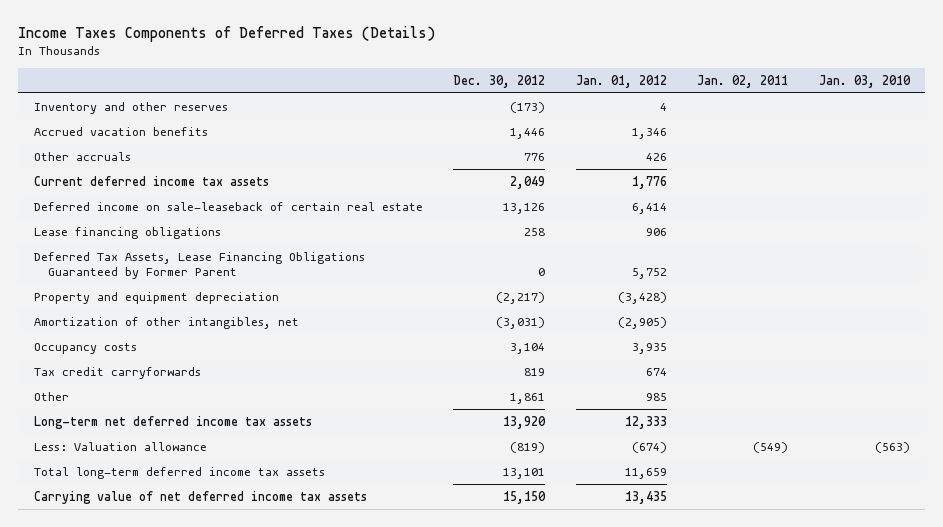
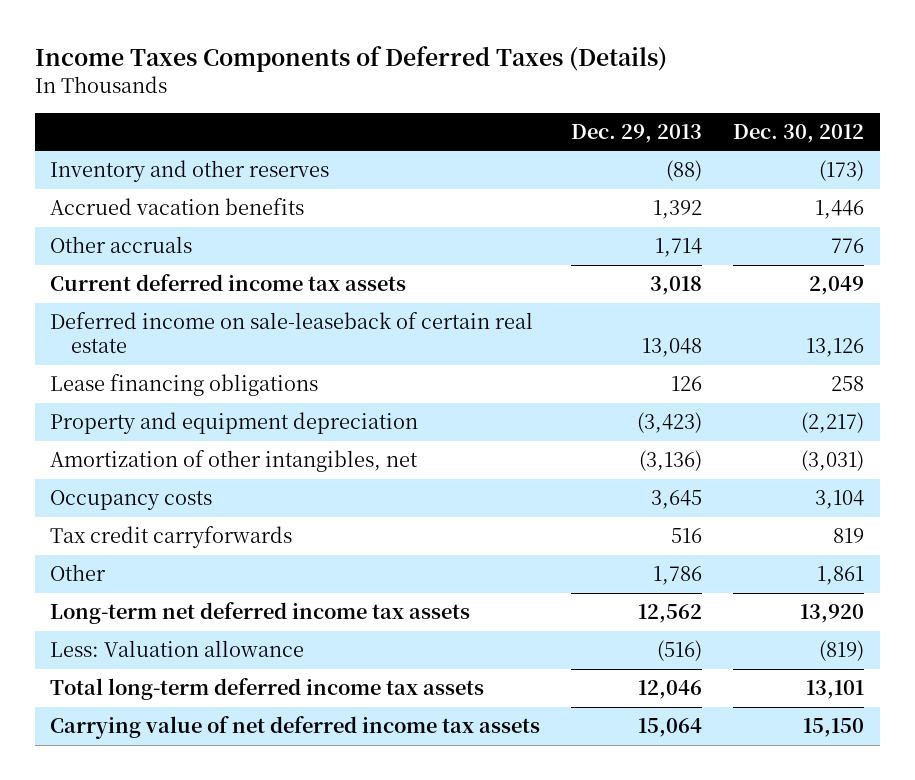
[575,74,667,88] Jan. 01, 2012 -> none
[697,74,789,88] Jan. 02, 2011 -> none
[818,74,911,88] Jan. 03, 2010 -> none
none -> [571,123,703,143] Dec. 29, 2013
[33,251,365,280] Deferred Tax Assets, Lease Financing Obligations Guaranteed by Former Parent -> none

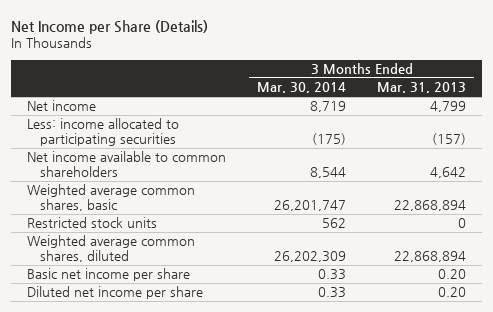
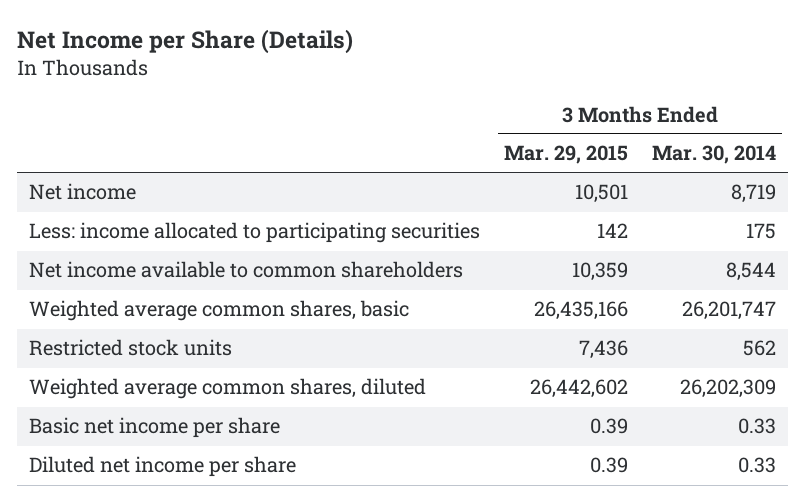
[377,82,467,94] Mar. 31, 2013 -> none
none -> [503,145,628,165] Mar. 29, 2015
[312,132,347,145] (175) -> [745,223,776,240] 175

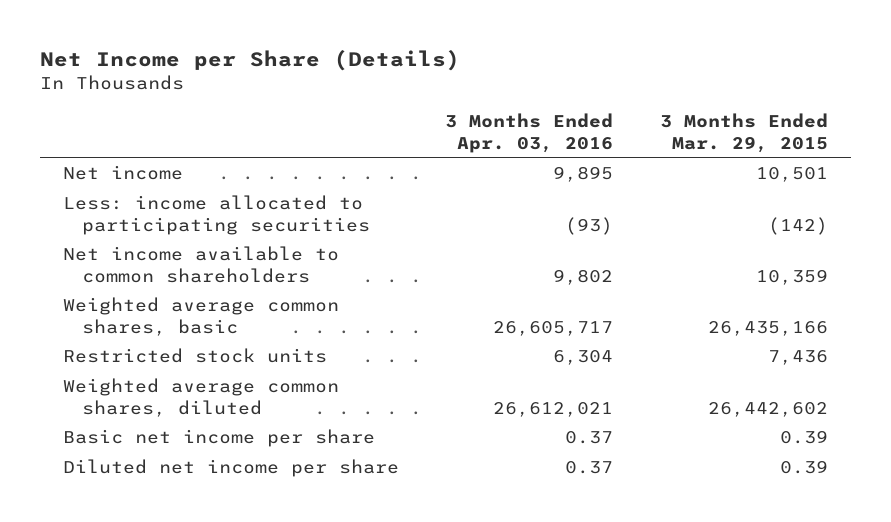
[651,145,776,165] Mar. 30, 2014 -> none
none -> [445,112,614,153] 3 Months Ended Apr. 03, 2016
[596,223,628,239] 142 -> [767,216,828,235] (142)

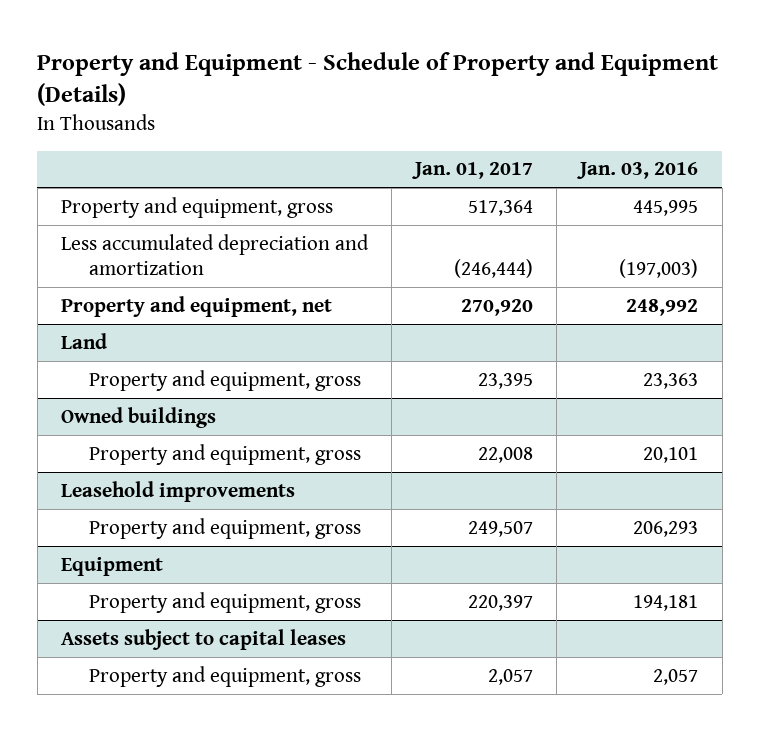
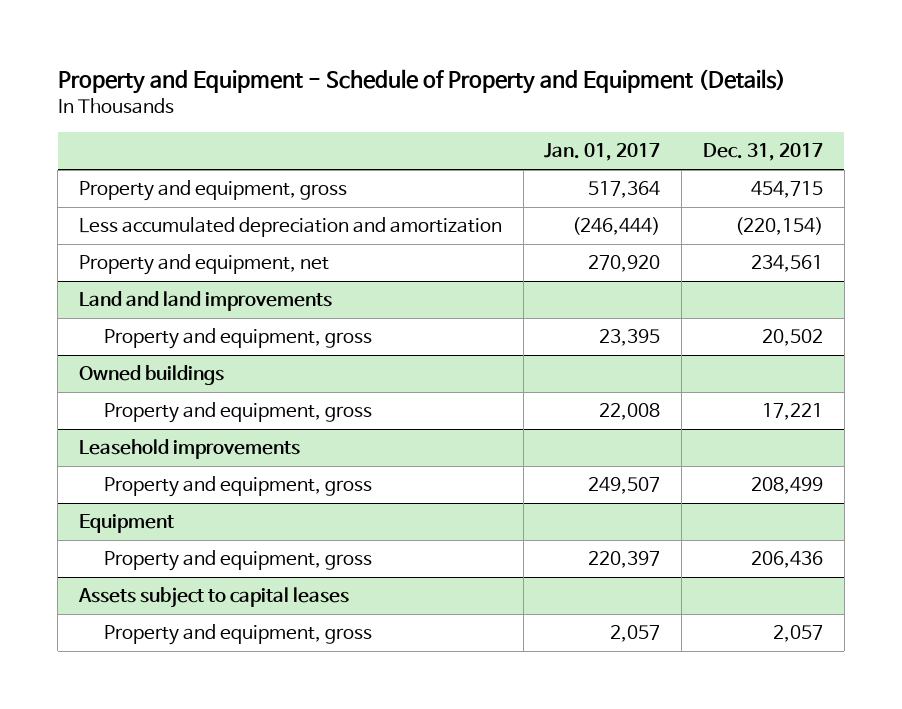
[577,162,699,180] Jan. 03, 2016 -> none
none -> [702,143,823,162] Dec. 31, 2017
[60,332,107,349] Land -> [79,291,333,312] Land and land improvements

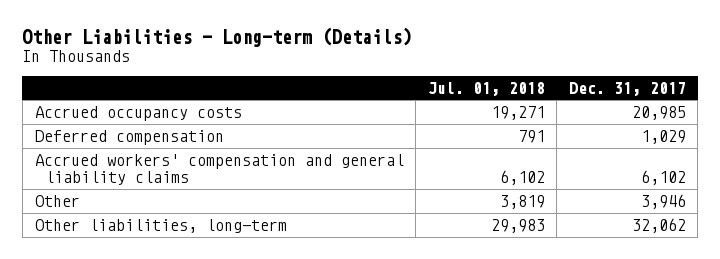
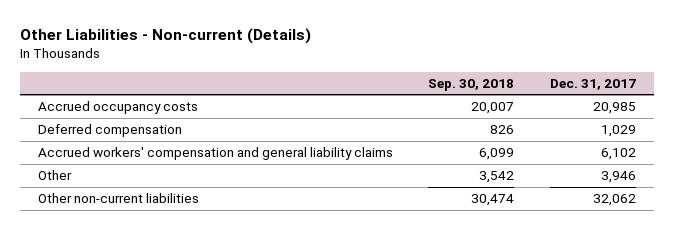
[22,26,413,47] Other Liabilities - Long-term (Details) -> [19,28,311,45] Other Liabilities - Non-current (Details)
[427,81,545,96] Jul. 01, 2018 -> none
none -> [428,78,515,91] Sep. 30, 2018
[34,219,287,234] Other liabilities, long-term -> [37,193,199,204] Other non-current liabilities

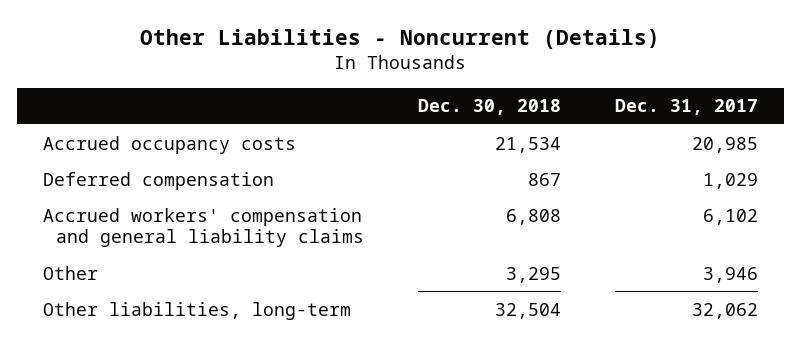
[19,28,311,45] Other Liabilities - Non-current (Details) -> [140,28,661,49] Other Liabilities - Noncurrent (Details)
[428,78,515,91] Sep. 30, 2018 -> none
none -> [417,99,561,116] Dec. 30, 2018
[37,193,199,204] Other non-current liabilities -> [43,301,352,320] Other liabilities, long-term

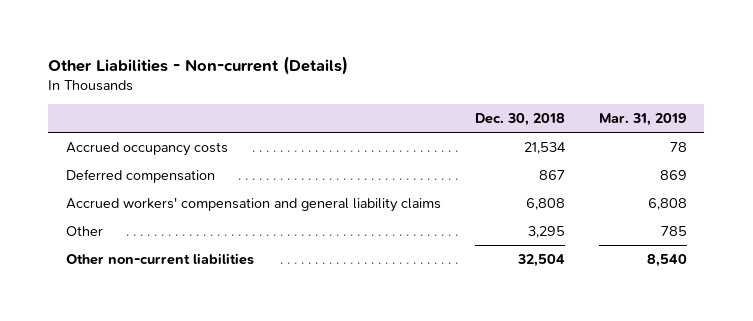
[140,28,661,49] Other Liabilities - Noncurrent (Details) -> [48,55,349,75] Other Liabilities - Non-current (Details)
[614,99,758,116] Dec. 31, 2017 -> none
none -> [599,113,688,127] Mar. 31, 2019
[43,301,352,320] Other liabilities, long-term -> [65,252,254,265] Other non-current liabilities

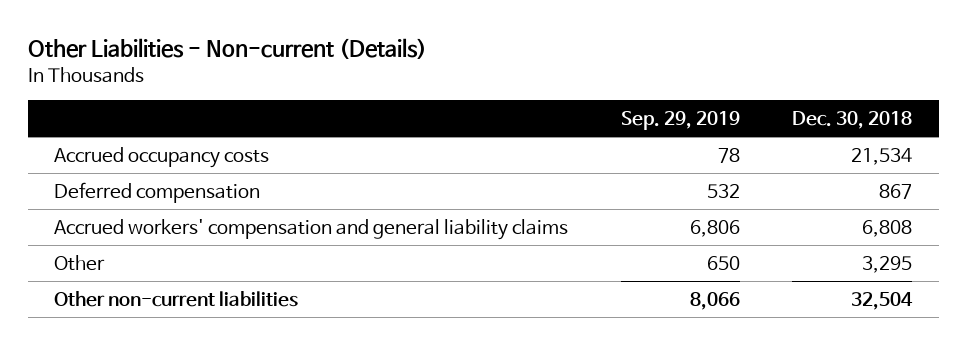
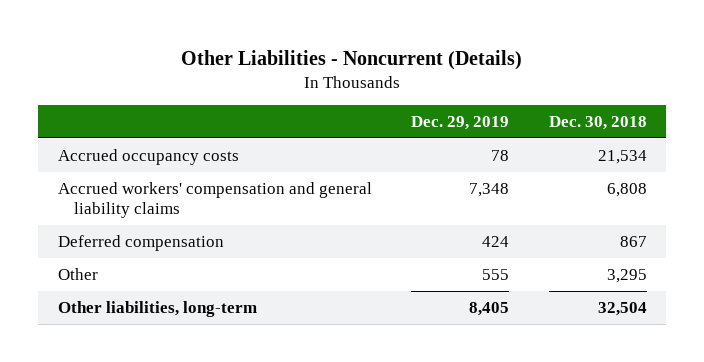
[27,38,427,60] Other Liabilities - Non-current (Details) -> [181,49,523,70] Other Liabilities - Noncurrent (Details)
[620,110,740,130] Sep. 29, 2019 -> none
none -> [411,115,510,130] Dec. 29, 2019
[53,181,260,203] Deferred compensation -> [57,234,224,251] Deferred compensation
[53,290,298,307] Other non-current liabilities -> [57,300,257,317] Other liabilities, long-term

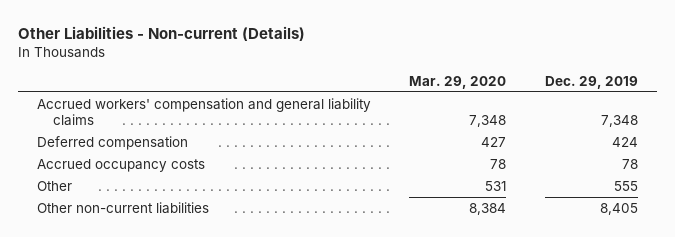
[181,49,523,70] Other Liabilities - Noncurrent (Details) -> [18,25,306,41] Other Liabilities - Non-current (Details)
[548,115,647,130] Dec. 30, 2018 -> none
none -> [409,75,507,89] Mar. 29, 2020
[57,148,239,165] Accrued occupancy costs -> [37,158,206,172] Accrued occupancy costs
[57,300,257,317] Other liabilities, long-term -> [37,201,210,214] Other non-current liabilities

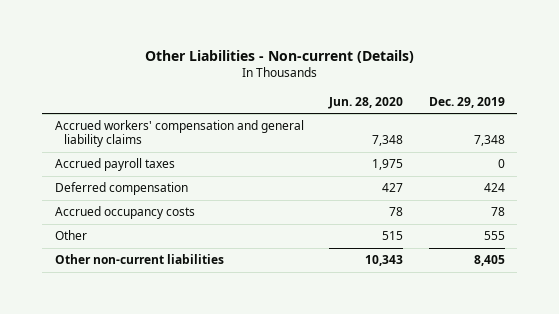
[409,75,507,89] Mar. 29, 2020 -> none
none -> [328,96,404,109] Jun. 28, 2020
none -> [54,158,175,172] Accrued payroll taxes

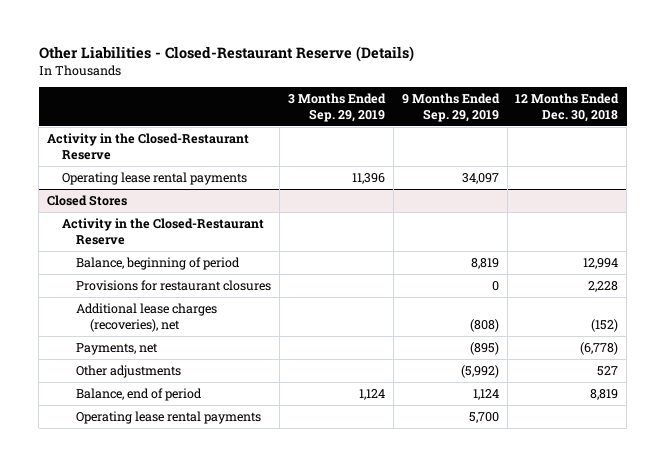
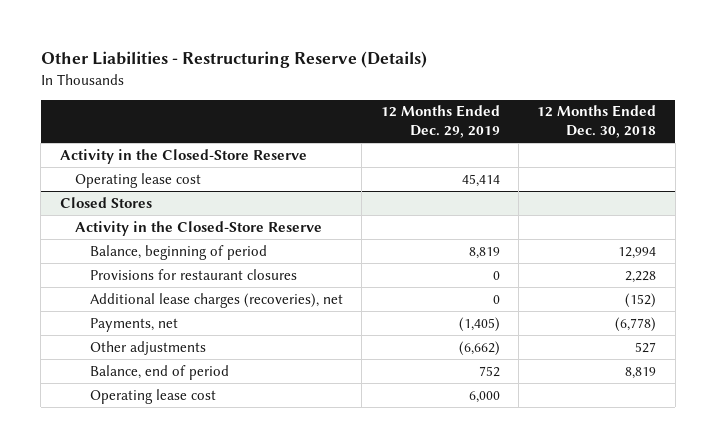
[38,46,414,63] Other Liabilities - Closed-Restaurant Reserve (Details) -> [40,51,427,69] Other Liabilities - Restructuring Reserve (Details)
[287,93,386,123] 3 Months Ended Sep. 29, 2019 -> none
[401,93,500,123] 9 Months Ended Sep. 29, 2019 -> none
none -> [380,105,500,139] 12 Months Ended Dec. 29, 2019
[47,132,250,160] Activity in the Closed-Restaurant Reserve -> [59,148,307,164] Activity in the Closed-Store Reserve
[61,171,247,185] Operating lease rental payments -> [74,172,201,188] Operating lease cost
[61,217,264,245] Activity in the Closed-Restaurant Reserve -> [74,220,322,236] Activity in the Closed-Store Reserve
[76,410,262,424] Operating lease rental payments -> [89,388,216,404] Operating lease cost

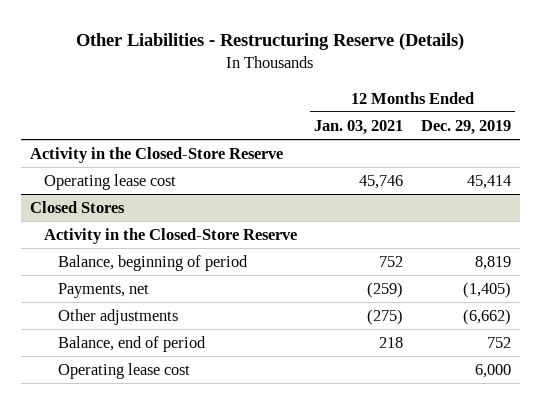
[537,105,657,139] 12 Months Ended Dec. 30, 2018 -> none
none -> [314,119,404,135] Jan. 03, 2021
[89,268,297,280] Provisions for restaurant closures -> none
[89,292,343,308] Additional lease charges (recoveries), net -> none

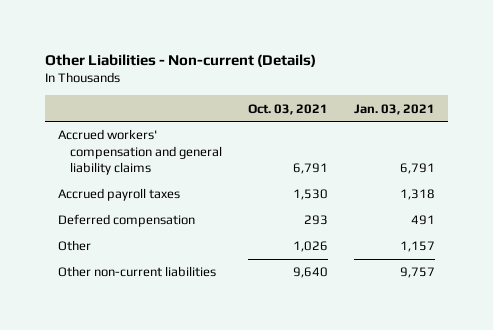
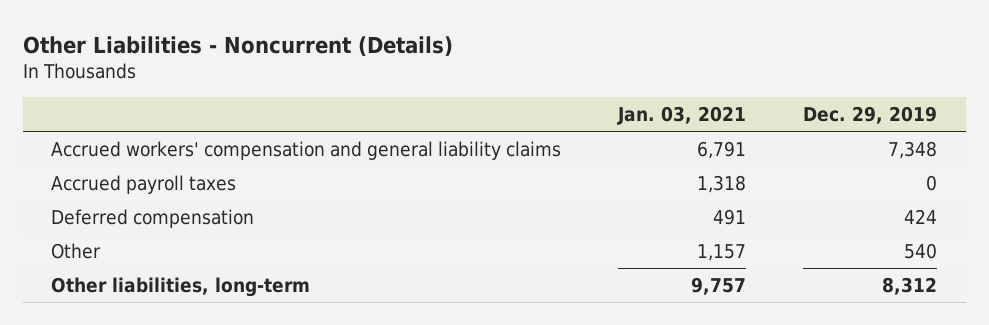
[45,54,317,68] Other Liabilities - Non-current (Details) -> [22,35,453,56] Other Liabilities - Noncurrent (Details)
[248,103,329,115] Oct. 03, 2021 -> none
none -> [803,106,938,125] Dec. 29, 2019
[58,266,217,278] Other non-current liabilities -> [51,276,311,297] Other liabilities, long-term

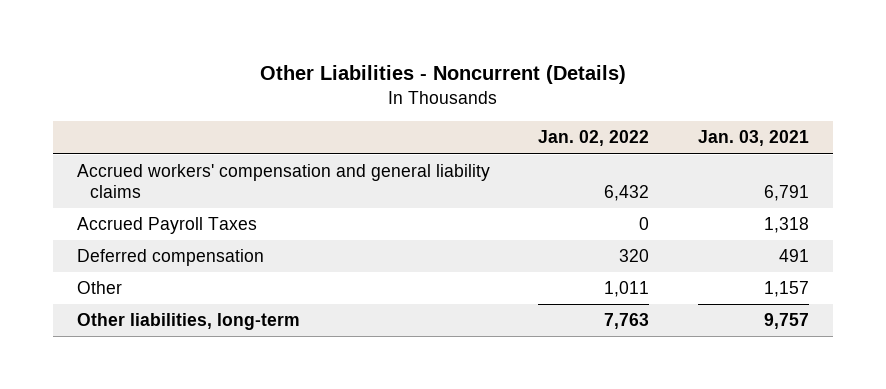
[803,106,938,125] Dec. 29, 2019 -> none
none -> [538,130,650,147] Jan. 02, 2022
[51,174,237,194] Accrued payroll taxes -> [77,217,258,235] Accrued Payroll Taxes

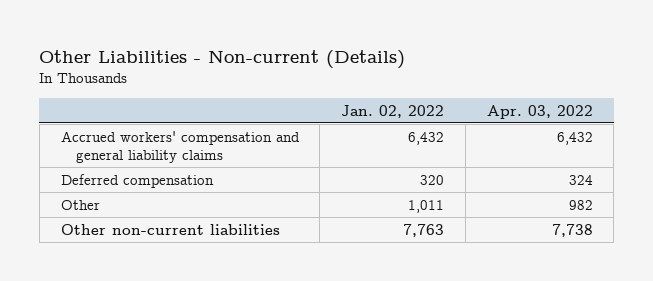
[259,65,626,85] Other Liabilities - Noncurrent (Details) -> [39,49,406,69] Other Liabilities - Non-current (Details)
[697,130,809,147] Jan. 03, 2021 -> none
none -> [486,104,593,119] Apr. 03, 2022
[77,217,258,235] Accrued Payroll Taxes -> none
[77,313,301,331] Other liabilities, long-term -> [60,223,280,235] Other non-current liabilities

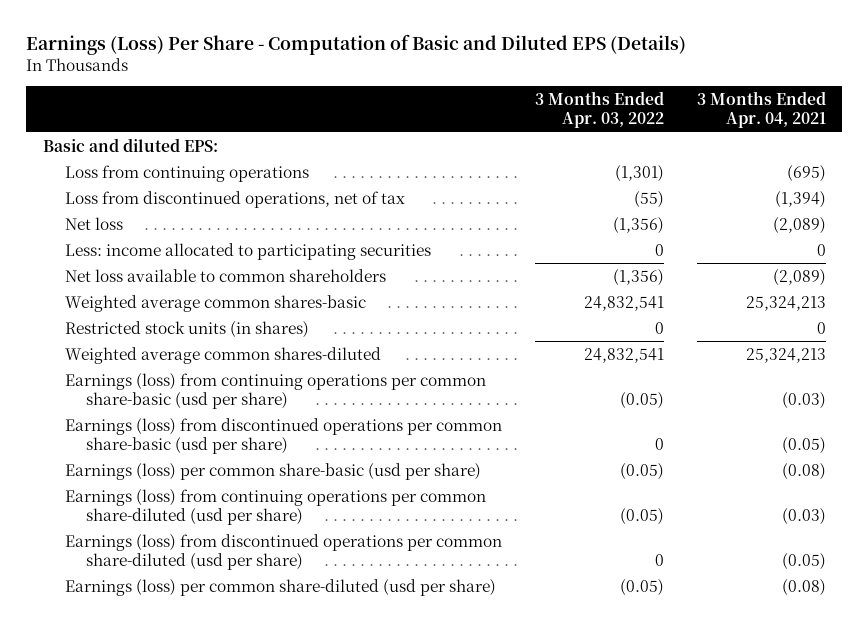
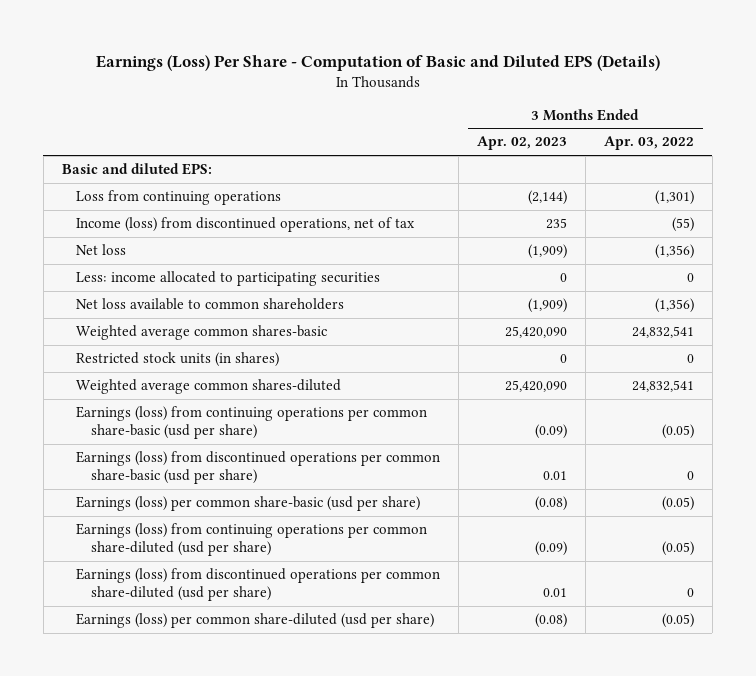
[696,91,826,129] 3 Months Ended Apr. 04, 2021 -> none
none -> [477,136,568,151] Apr. 02, 2023
[64,190,405,208] Loss from discontinued operations, net of tax -> [76,217,416,233] Income (loss) from discontinued operations, net of tax

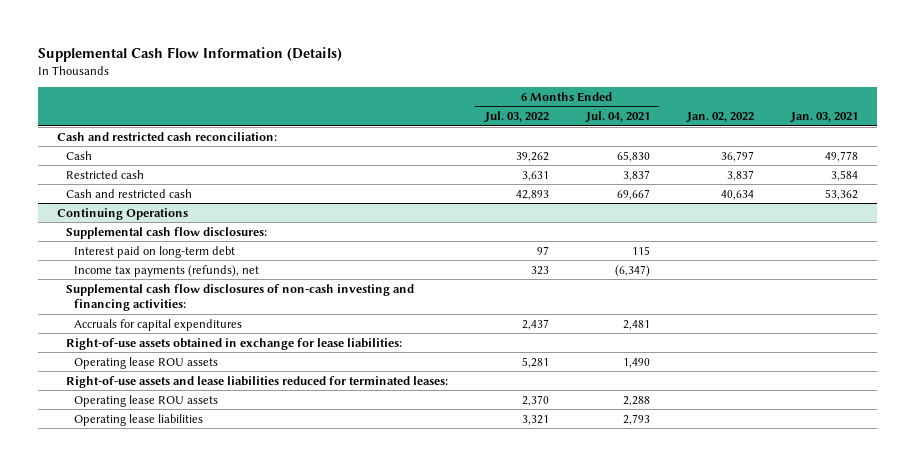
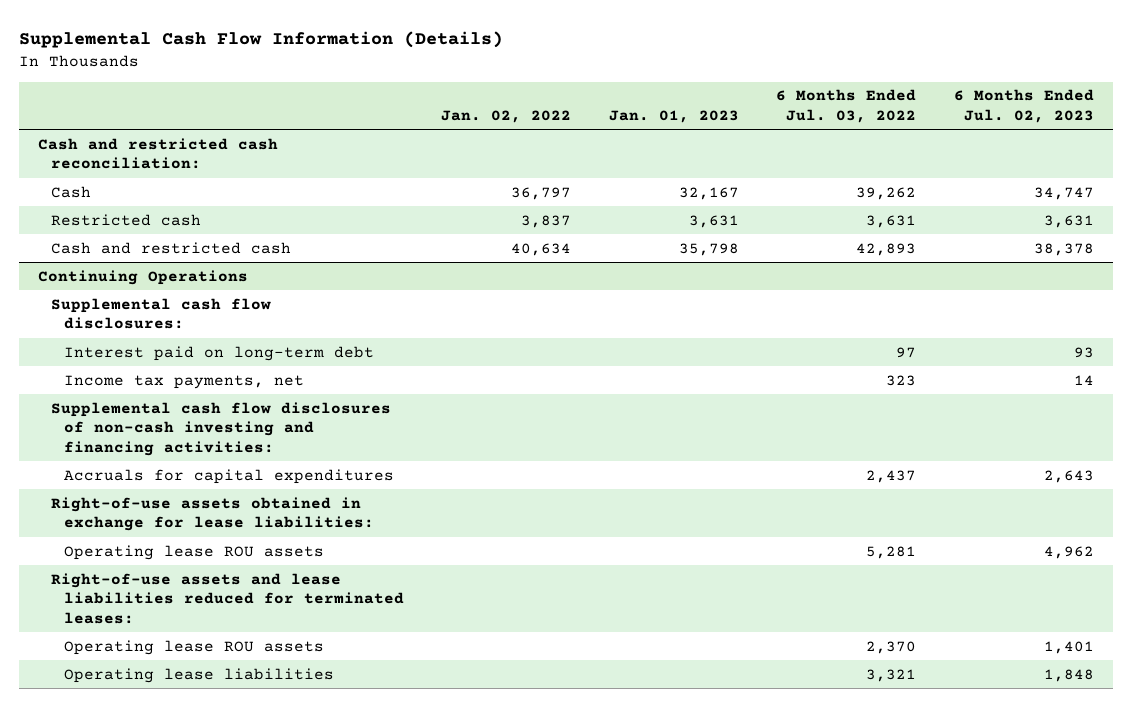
[584,111,650,124] Jul. 04, 2021 -> none
[790,112,859,124] Jan. 03, 2021 -> none
none -> [608,109,739,123] Jan. 01, 2023
none -> [953,89,1094,123] 6 Months Ended Jul. 02, 2023
[74,264,260,277] Income tax payments (refunds), net -> [63,374,304,389] Income tax payments, net

